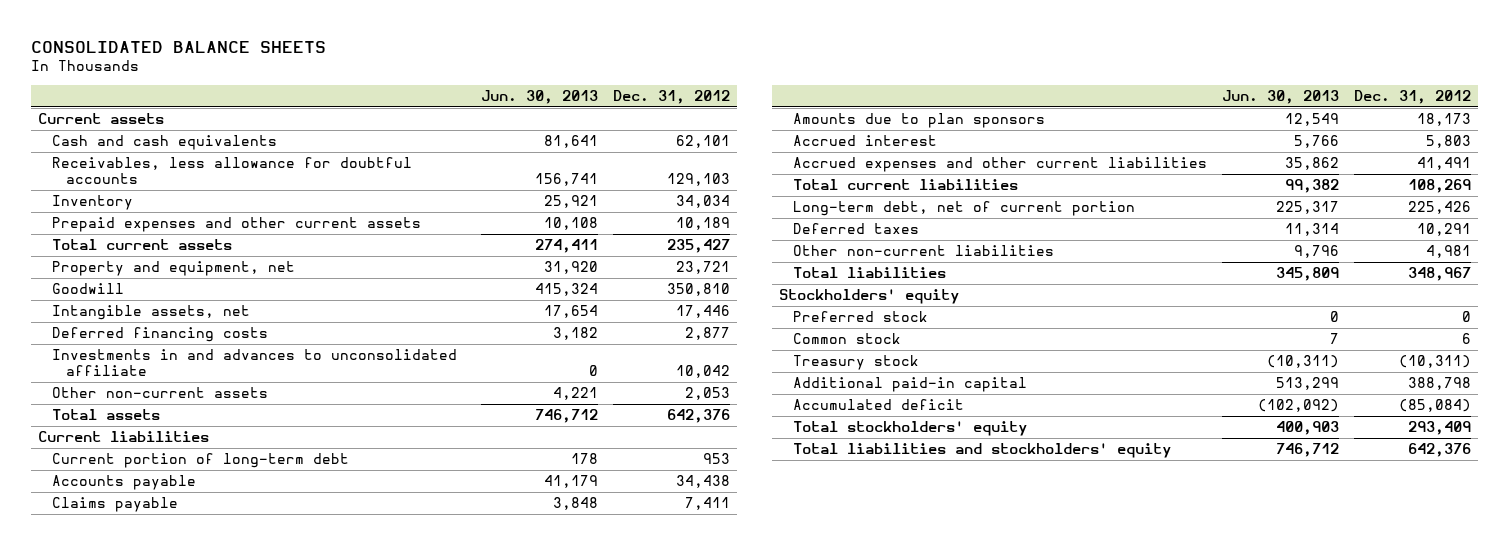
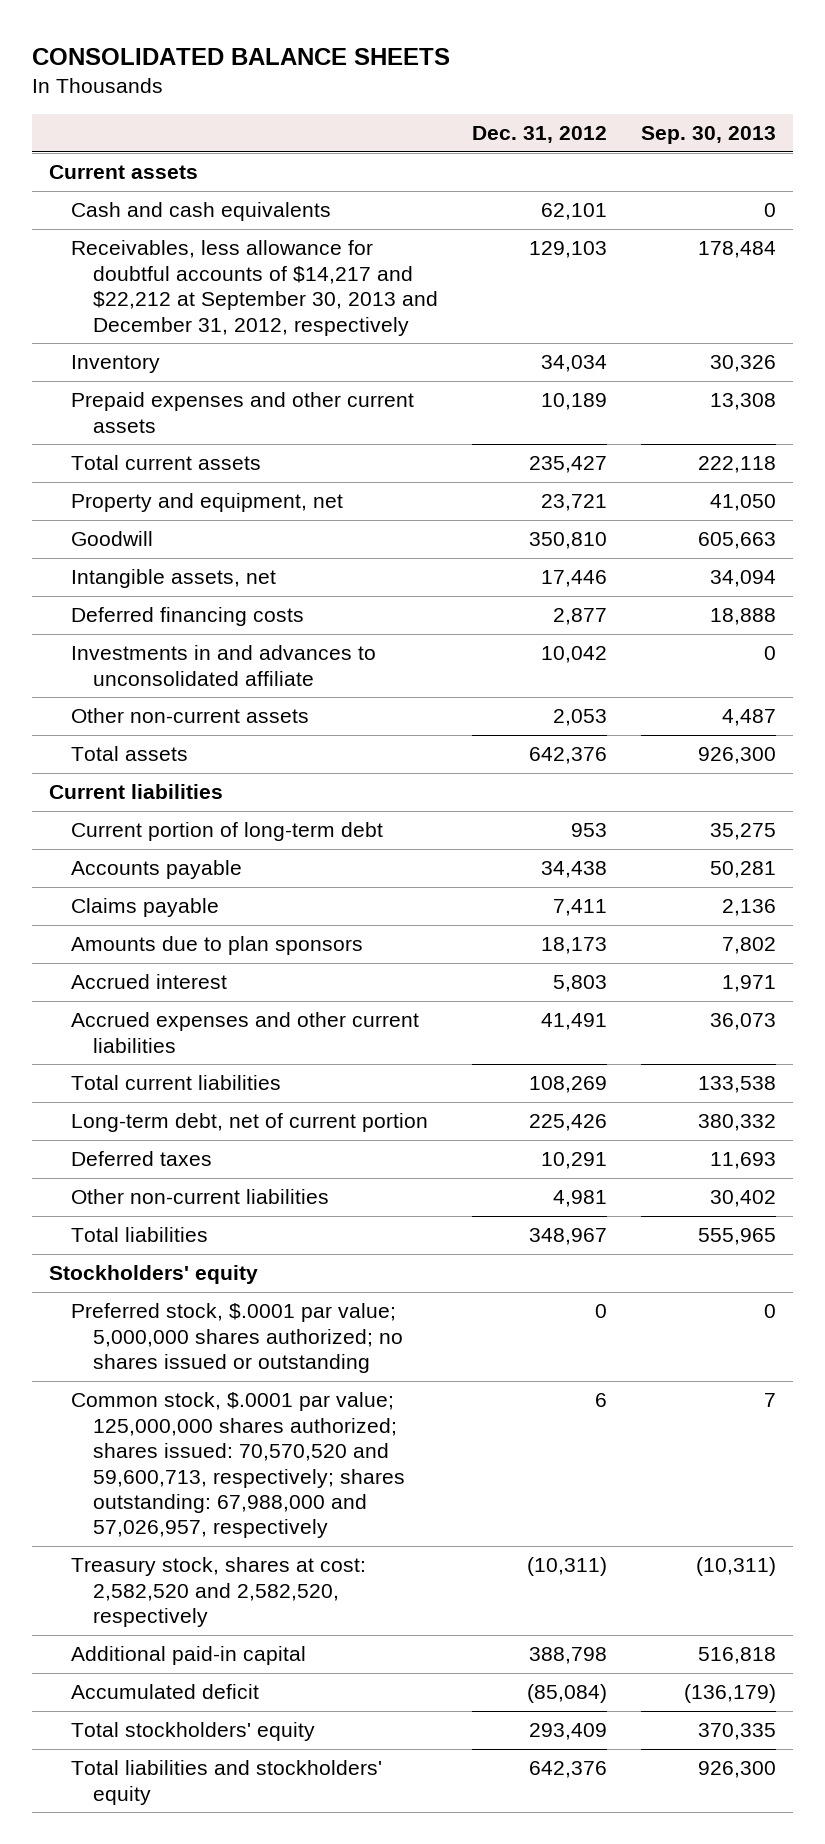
[481,90,599,105] Jun. 30, 2013 -> none
none -> [640,125,776,144] Sep. 30, 2013
[52,157,413,185] Receivables, less allowance for doubtful accounts -> [71,240,439,336] Receivables, less allowance for doubtful accounts of $14,217 and $22,212 at September 30, 2013 and December 31, 2012, respectively
[793,311,929,323] Preferred stock -> [71,1303,404,1374] Preferred stock, $.0001 par value; 5,000,000 shares authorized; no shares issued or outstanding
[793,333,902,345] Common stock -> [71,1392,406,1539] Common stock, $.0001 par value; 125,000,000 shares authorized; shares issued: 70,570,520 and 59,600,713, respectively; shares outstanding: 67,988,000 and 57,026,957, respectively
[793,355,920,371] Treasury stock -> [71,1557,367,1628] Treasury stock, shares at cost: 2,582,520 and 2,582,520, respectively

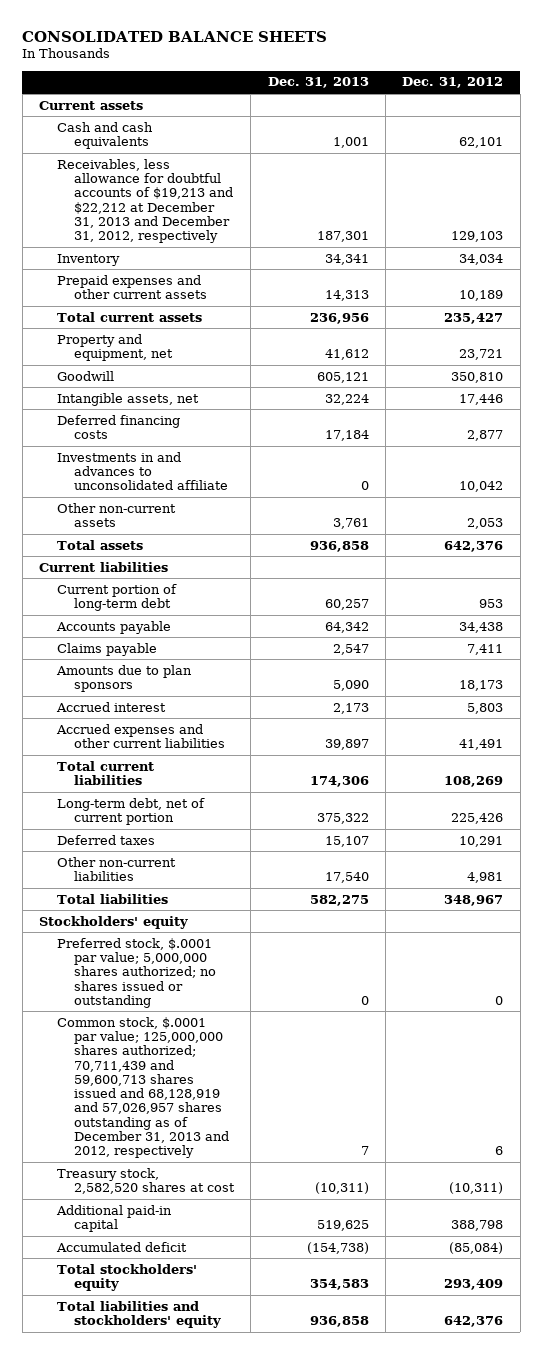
[640,125,776,144] Sep. 30, 2013 -> none
none -> [267,77,369,89] Dec. 31, 2013
[71,240,439,336] Receivables, less allowance for doubtful accounts of $14,217 and $22,212 at September 30, 2013 and December 31, 2012, respectively -> [56,158,233,244] Receivables, less allowance for doubtful accounts of $19,213 and $22,212 at December 31, 2013 and December 31, 2012, respectively
[71,1392,406,1539] Common stock, $.0001 par value; 125,000,000 shares authorized; shares issued: 70,570,520 and 59,600,713, respectively; shares outstanding: 67,988,000 and 57,026,957, respectively -> [56,1016,229,1159] Common stock, $.0001 par value; 125,000,000 shares authorized; 70,711,439 and 59,600,713 shares issued and 68,128,919 and 57,026,957 shares outstanding as of December 31, 2013 and 2012, respectively
[71,1557,367,1628] Treasury stock, shares at cost: 2,582,520 and 2,582,520, respectively -> [56,1167,235,1194] Treasury stock, 2,582,520 shares at cost

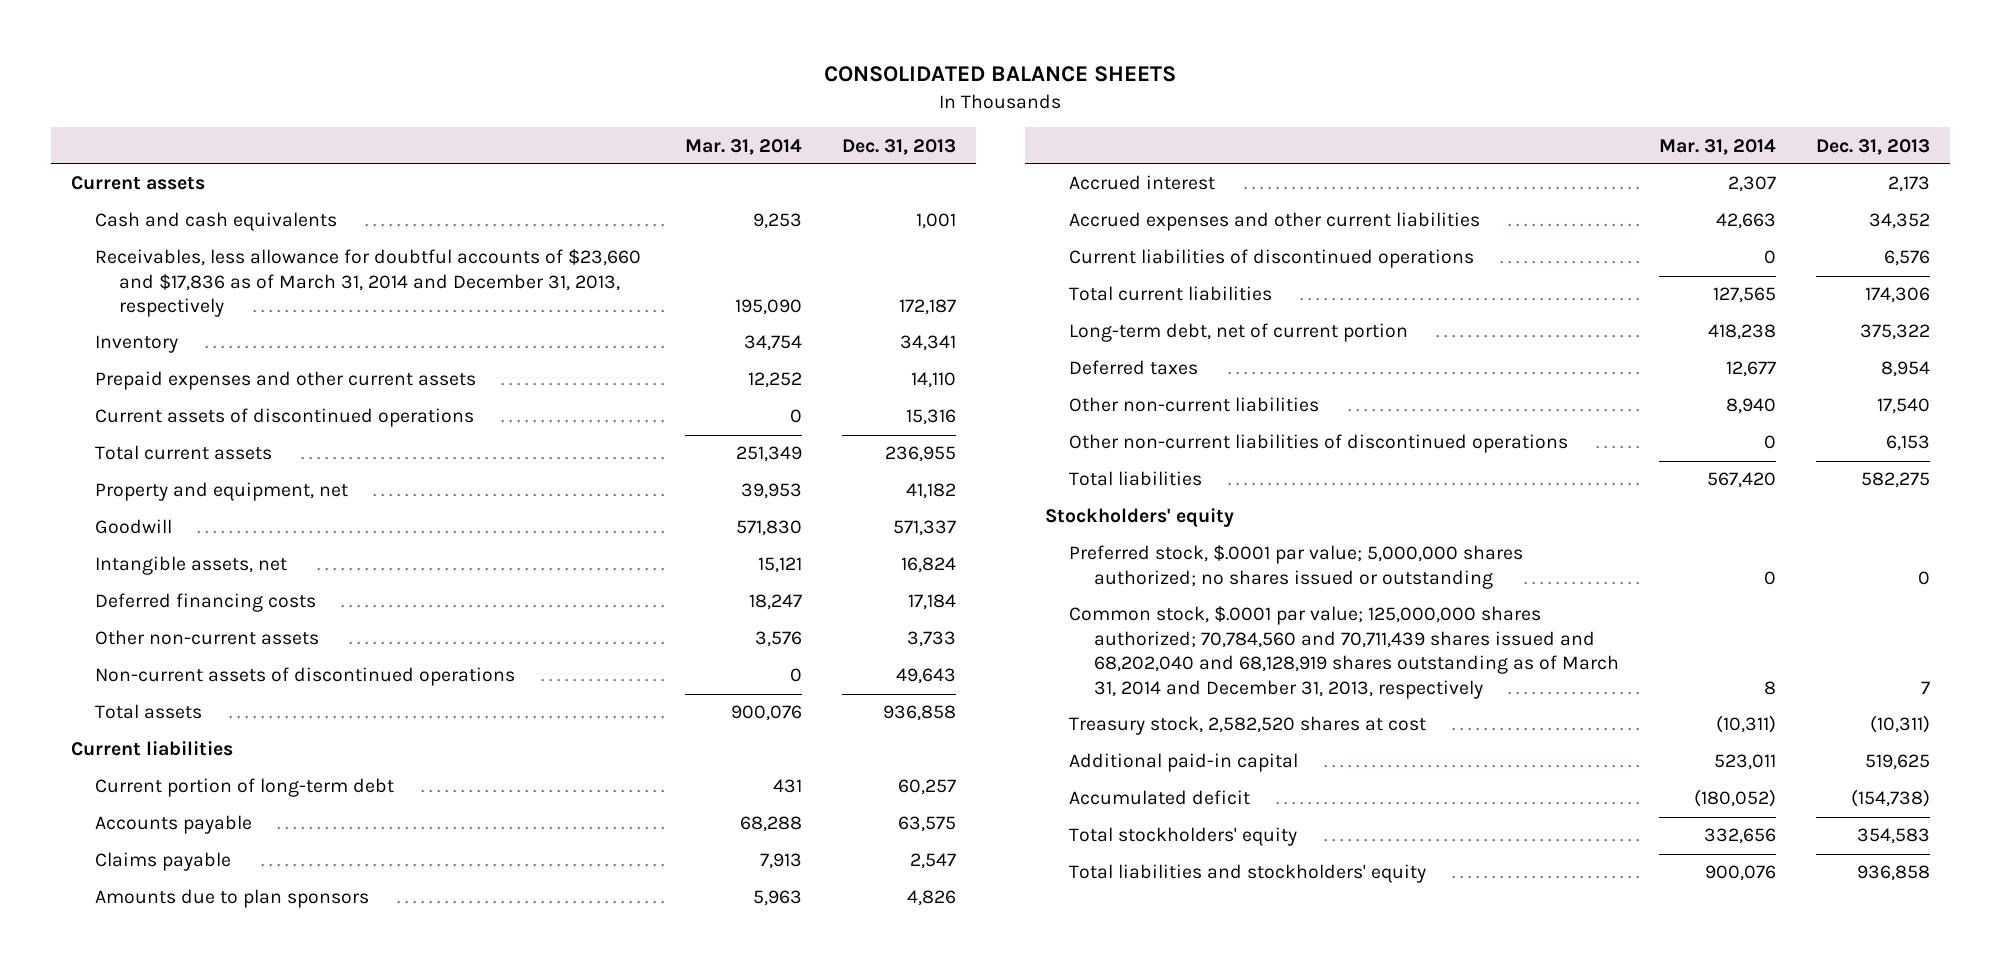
[402,77,504,89] Dec. 31, 2012 -> none
none -> [684,138,802,155] Mar. 31, 2014
[56,158,233,244] Receivables, less allowance for doubtful accounts of $19,213 and $22,212 at December 31, 2013 and December 31, 2012, respectively -> none
none -> [95,249,642,318] Receivables, less allowance for doubtful accounts of $23,660 and $17,836 as of March 31, 2014 and December 31, 2013, respectively
[324,289,369,301] 14,313 -> [910,372,956,389] 14,110
none -> [95,408,475,428] Current assets of discontinued operations
[309,312,369,324] 236,956 -> [884,446,956,463] 236,955
[324,348,369,360] 41,612 -> [905,483,956,500] 41,182
[316,371,369,383] 605,121 -> [892,520,956,537] 571,337
[324,393,369,405] 32,224 -> [900,557,956,574] 16,824
[56,451,228,491] Investments in and advances to unconsolidated affiliate -> none
[332,517,369,529] 3,761 -> [906,631,956,648] 3,733
none -> [95,667,516,687] Non-current assets of discontinued operations
[324,621,369,633] 64,342 -> [897,816,956,833] 63,575
[332,679,369,691] 5,090 -> [906,890,956,907] 4,826
[324,738,369,750] 39,897 -> [1869,213,1931,230] 34,352
none -> [1069,249,1475,269] Current liabilities of discontinued operations
[324,835,369,847] 15,107 -> [1881,361,1931,378] 8,954
none -> [1069,434,1569,454] Other non-current liabilities of discontinued operations
[56,1016,229,1159] Common stock, $.0001 par value; 125,000,000 shares authorized; 70,711,439 and 59,600,713 shares issued and 68,128,919 and 57,026,957 shares outstanding as of December 31, 2013 and 2012, respectively -> [1069,606,1619,699] Common stock, $.0001 par value; 125,000,000 shares authorized; 70,784,560 and 70,711,439 shares issued and 68,202,040 and 68,128,919 shares outstanding as of March 31, 2014 and December 31, 2013, respectively

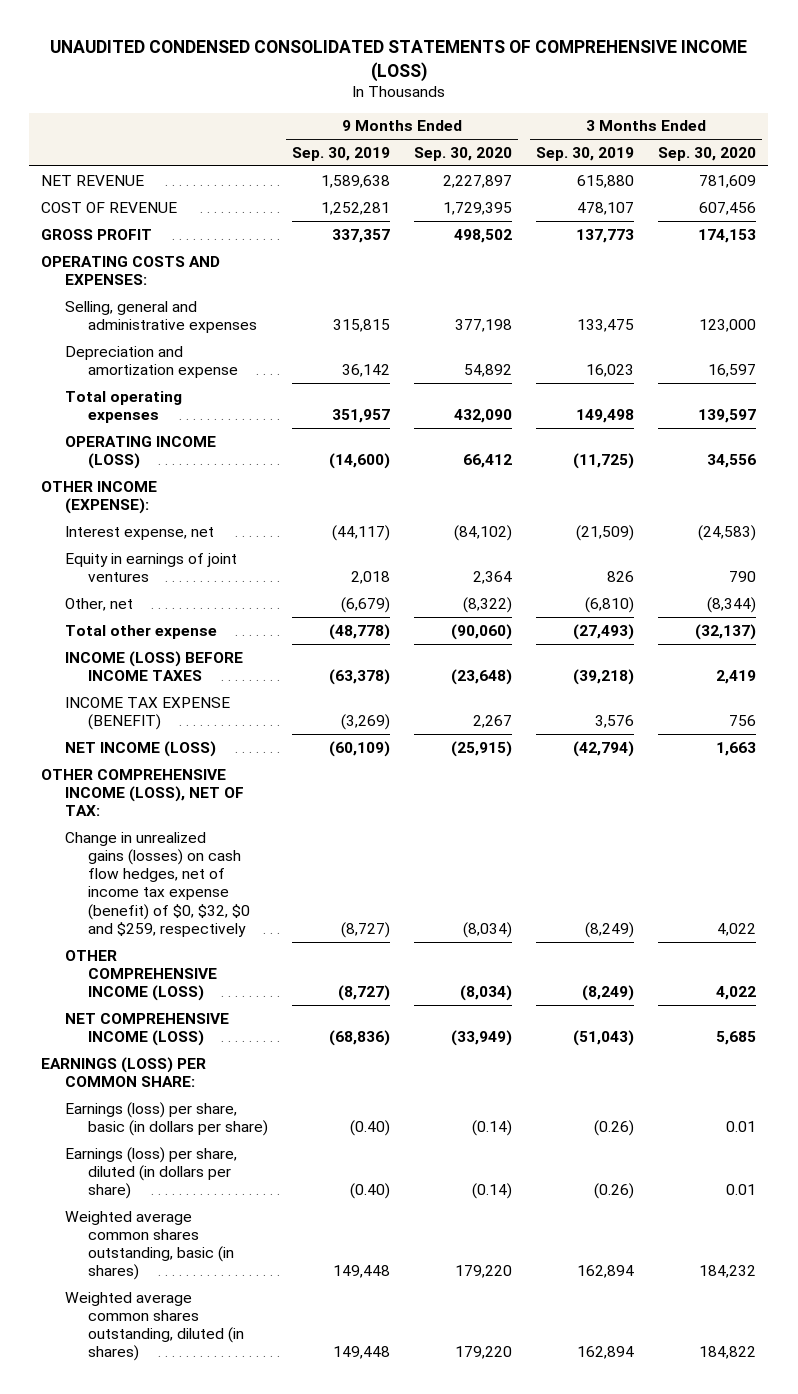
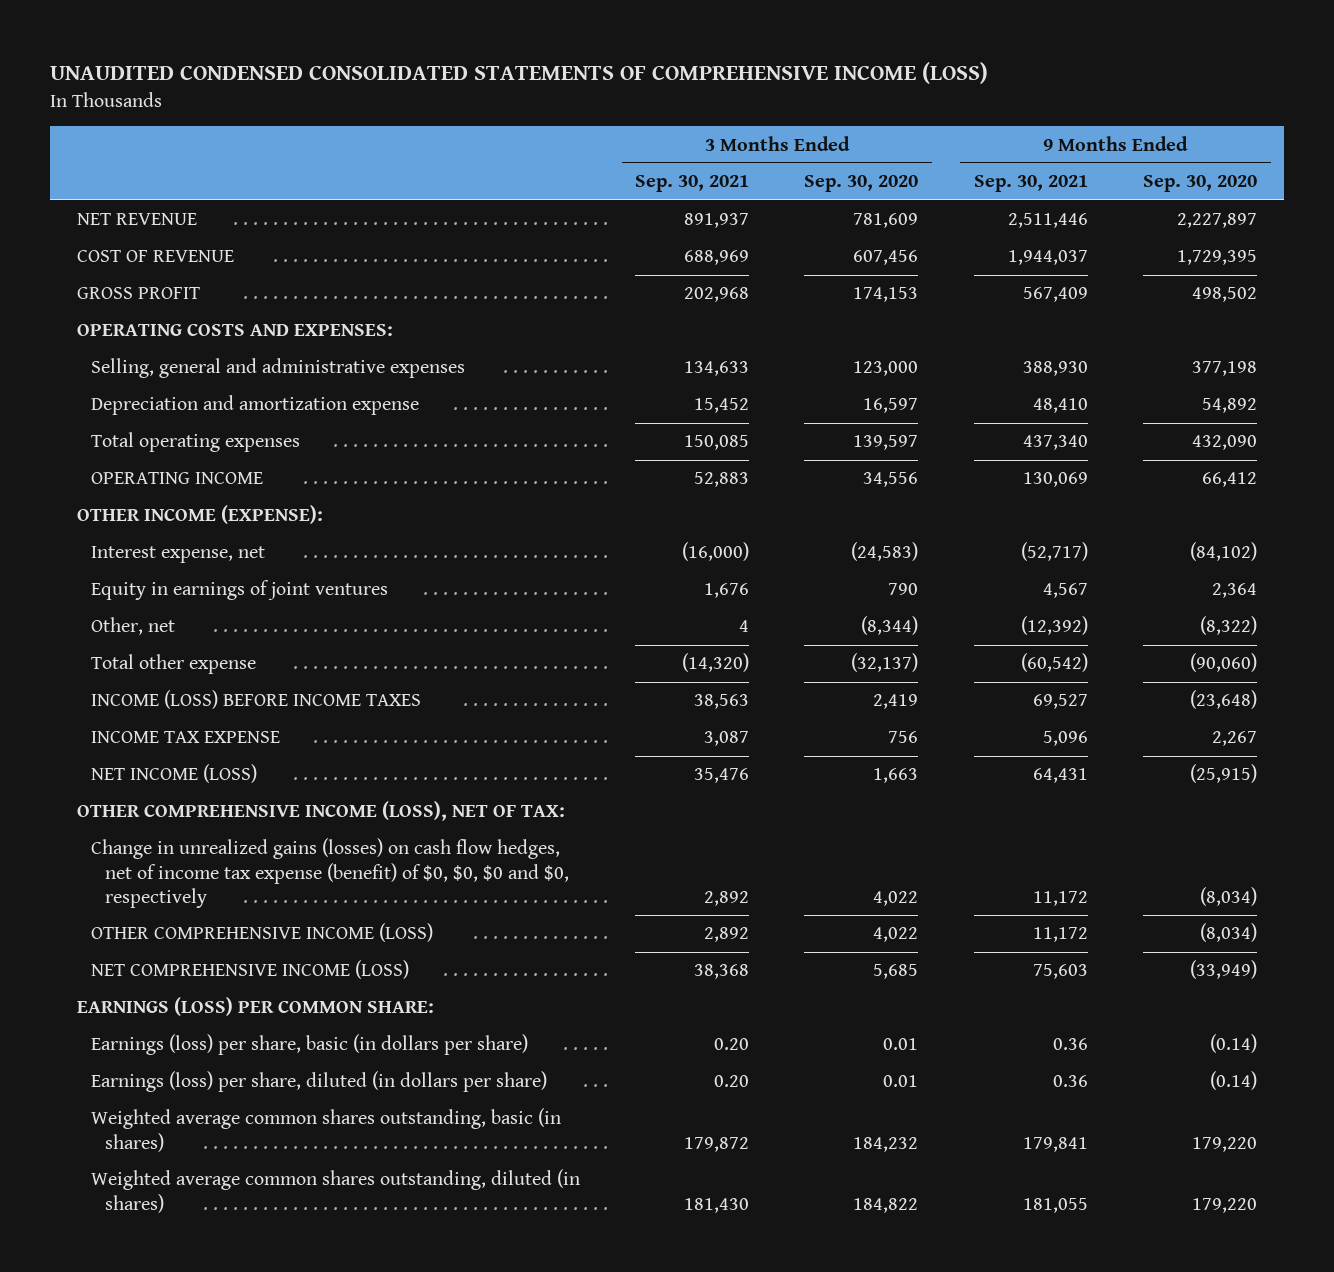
[291,146,390,161] Sep. 30, 2019 -> none
[535,146,634,161] Sep. 30, 2019 -> none
none -> [635,175,750,193] Sep. 30, 2021
none -> [973,175,1088,193] Sep. 30, 2021
[64,435,216,469] OPERATING INCOME (LOSS) -> [91,472,264,485] OPERATING INCOME
[64,696,230,730] INCOME TAX EXPENSE (BENEFIT) -> [91,731,281,744] INCOME TAX EXPENSE
[64,831,250,937] Change in unrealized gains (losses) on cash flow hedges, net of income tax expense (benefit) of $0, $32, $0 and $259, respectively -> [91,838,569,909] Change in unrealized gains (losses) on cash flow hedges, net of income tax expense (benefit) of $0, $0, $0 and $0, respectively

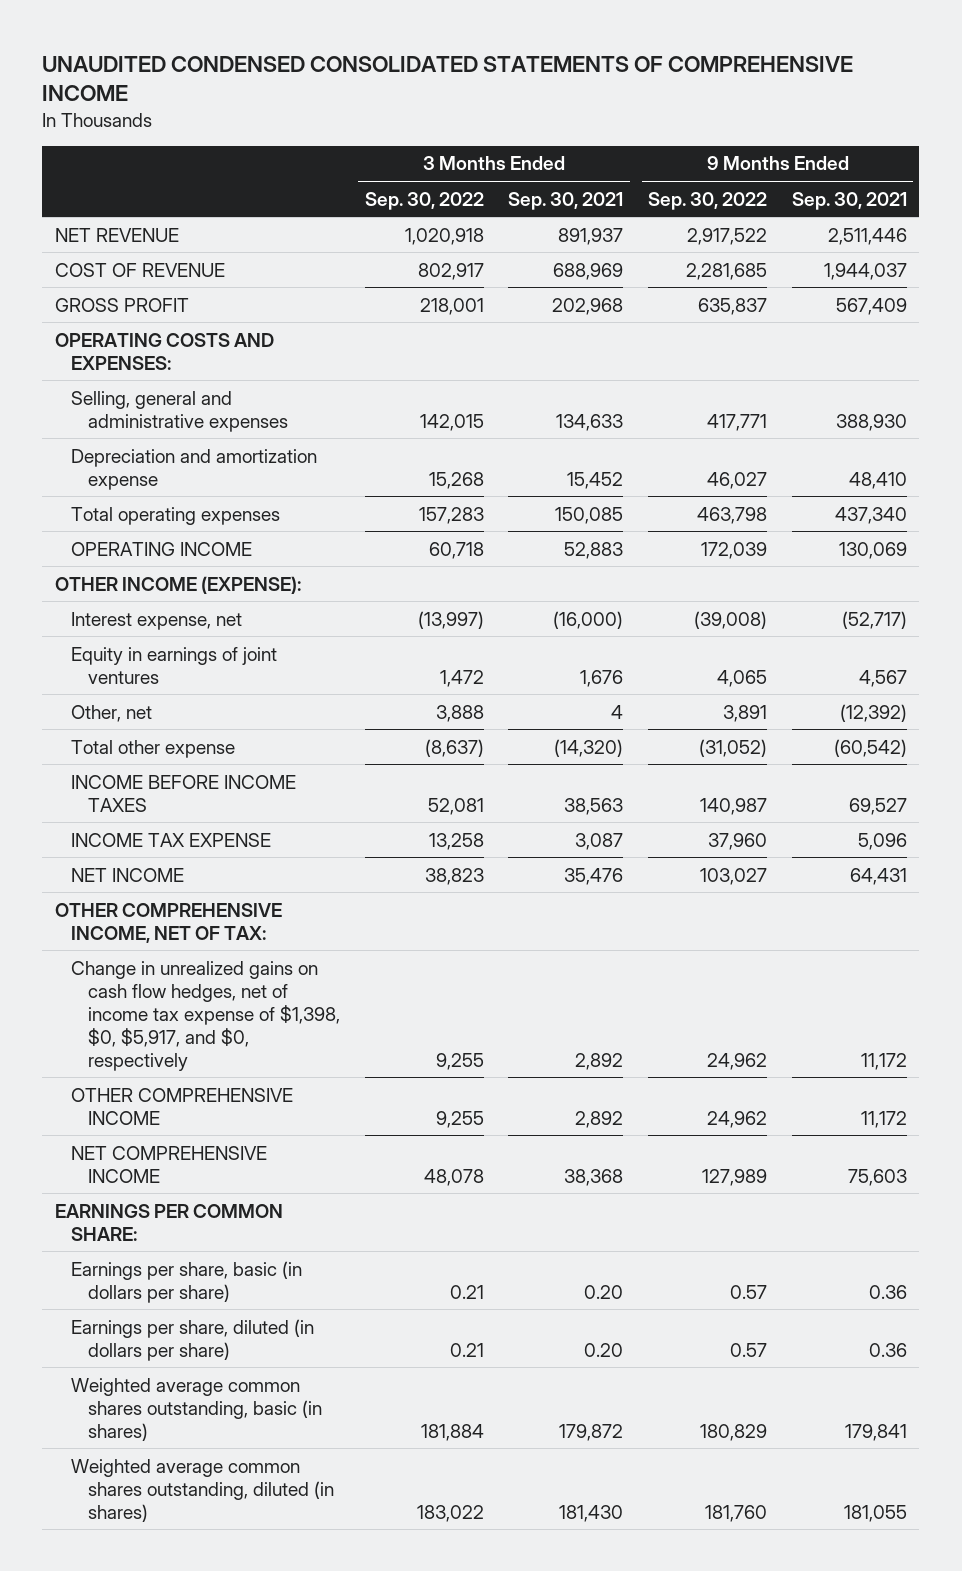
[49,62,988,85] UNAUDITED CONDENSED CONSOLIDATED STATEMENTS OF COMPREHENSIVE INCOME (LOSS) -> [42,55,854,102] UNAUDITED CONDENSED CONSOLIDATED STATEMENTS OF COMPREHENSIVE INCOME
[804,175,919,193] Sep. 30, 2020 -> none
[1142,175,1257,193] Sep. 30, 2020 -> none
none -> [364,191,484,210] Sep. 30, 2022
none -> [648,191,768,210] Sep. 30, 2022
[91,690,422,710] INCOME (LOSS) BEFORE INCOME TAXES -> [71,774,297,812] INCOME BEFORE INCOME TAXES
[91,764,258,784] NET INCOME (LOSS) -> [71,867,185,882] NET INCOME
[77,801,566,822] OTHER COMPREHENSIVE INCOME (LOSS), NET OF TAX: -> [54,902,282,943] OTHER COMPREHENSIVE INCOME, NET OF TAX:
[91,838,569,909] Change in unrealized gains (losses) on cash flow hedges, net of income tax expense (benefit) of $0, $0, $0 and $0, respectively -> [71,960,340,1071] Change in unrealized gains on cash flow hedges, net of income tax expense of $1,398, $0, $5,917, and $0, respectively
[91,923,434,943] OTHER COMPREHENSIVE INCOME (LOSS) -> [71,1087,294,1125] OTHER COMPREHENSIVE INCOME
[91,960,410,980] NET COMPREHENSIVE INCOME (LOSS) -> [71,1145,268,1183] NET COMPREHENSIVE INCOME
[77,997,435,1017] EARNINGS (LOSS) PER COMMON SHARE: -> [54,1203,283,1241] EARNINGS PER COMMON SHARE:
[91,1034,529,1056] Earnings (loss) per share, basic (in dollars per share) -> [71,1260,303,1303] Earnings per share, basic (in dollars per share)
[91,1071,548,1093] Earnings (loss) per share, diluted (in dollars per share) -> [71,1318,315,1361] Earnings per share, diluted (in dollars per share)

